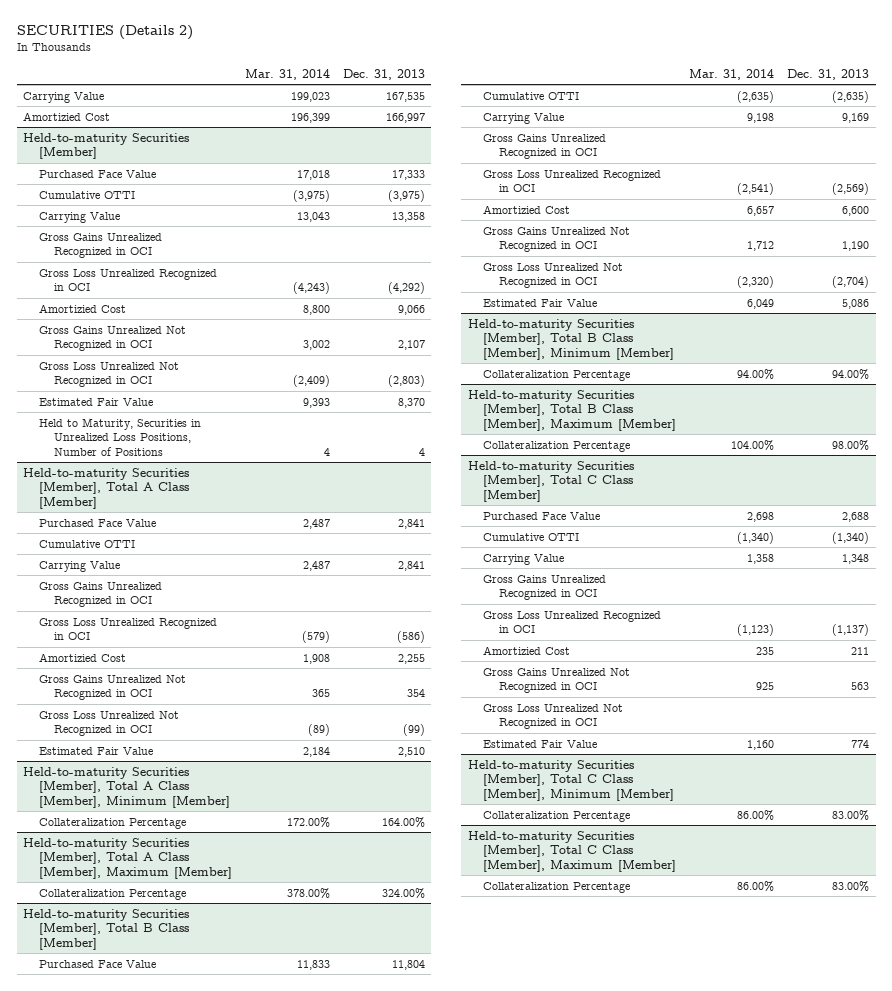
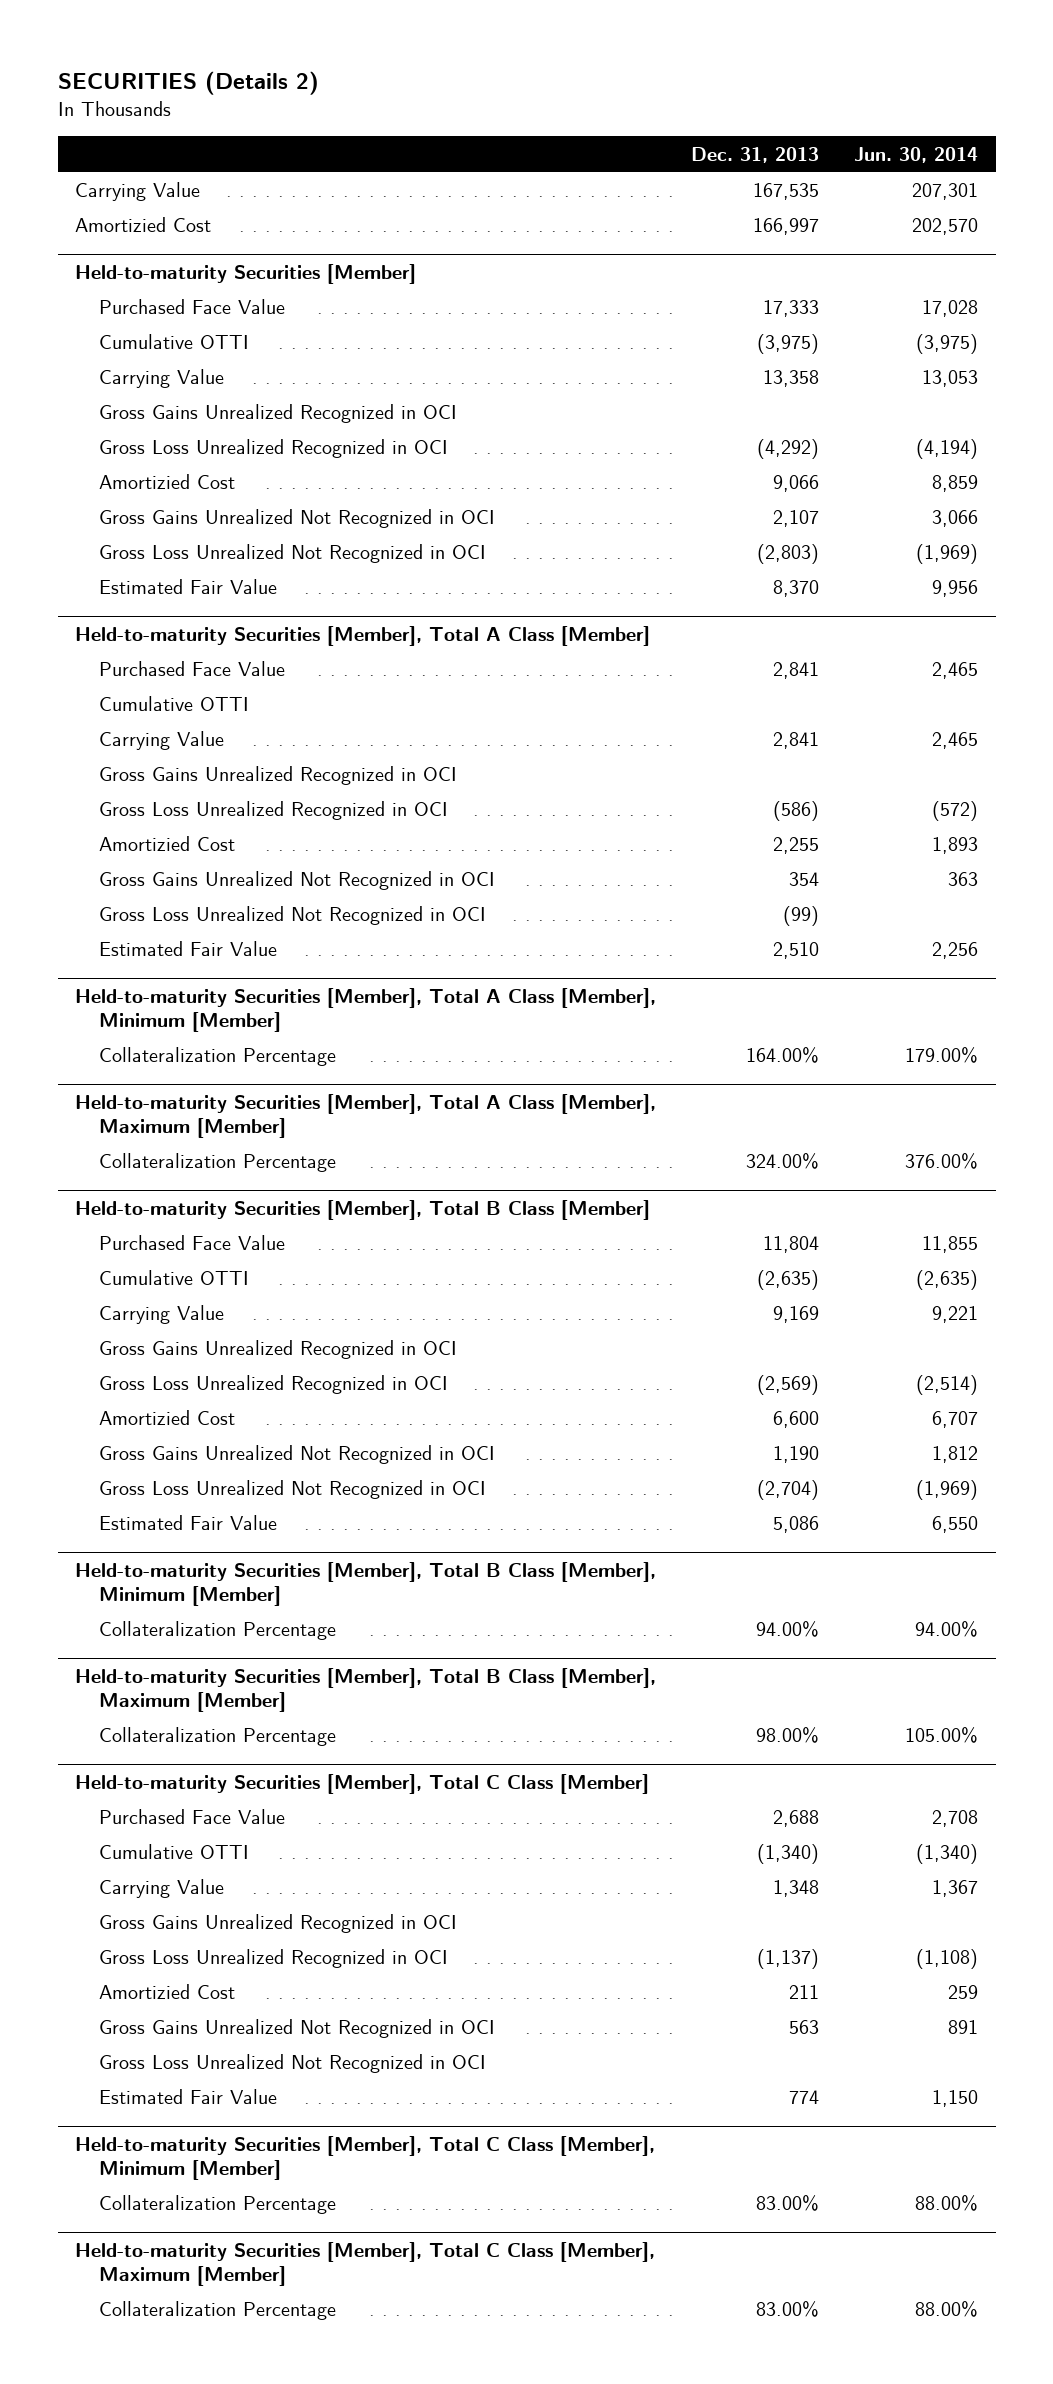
[244,68,330,80] Mar. 31, 2014 -> none
none -> [854,146,979,163] Jun. 30, 2014
[38,417,201,456] Held to Maturity, Securities in Unrealized Loss Positions, Number of Positions -> none

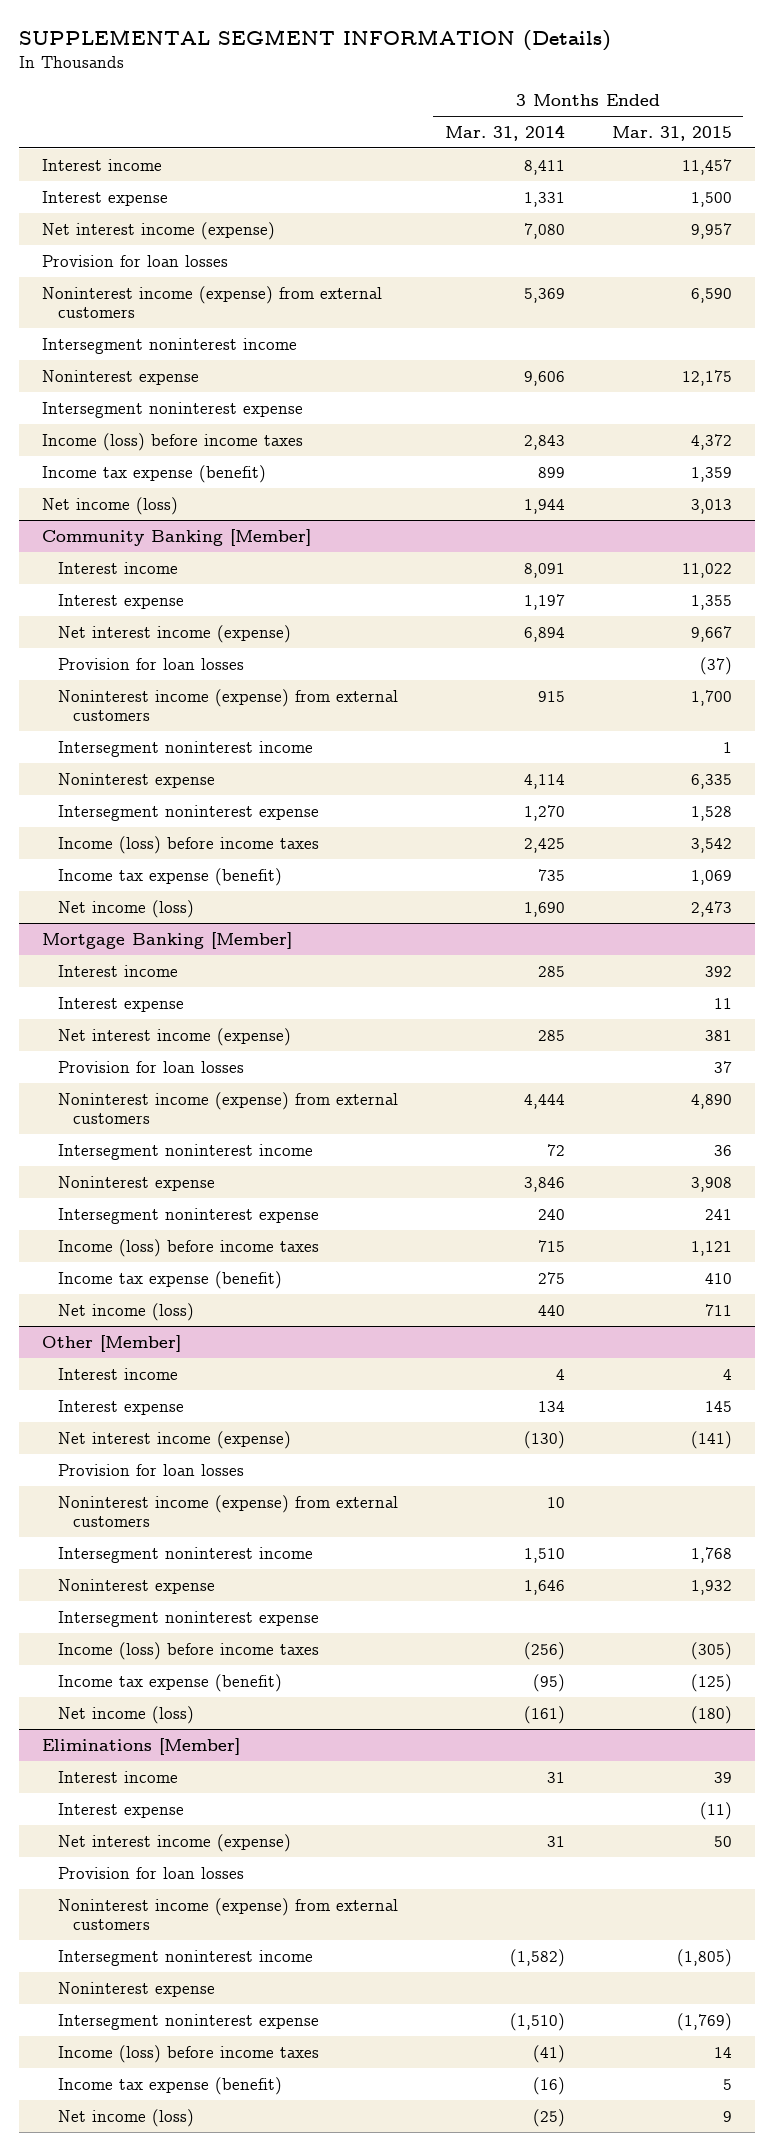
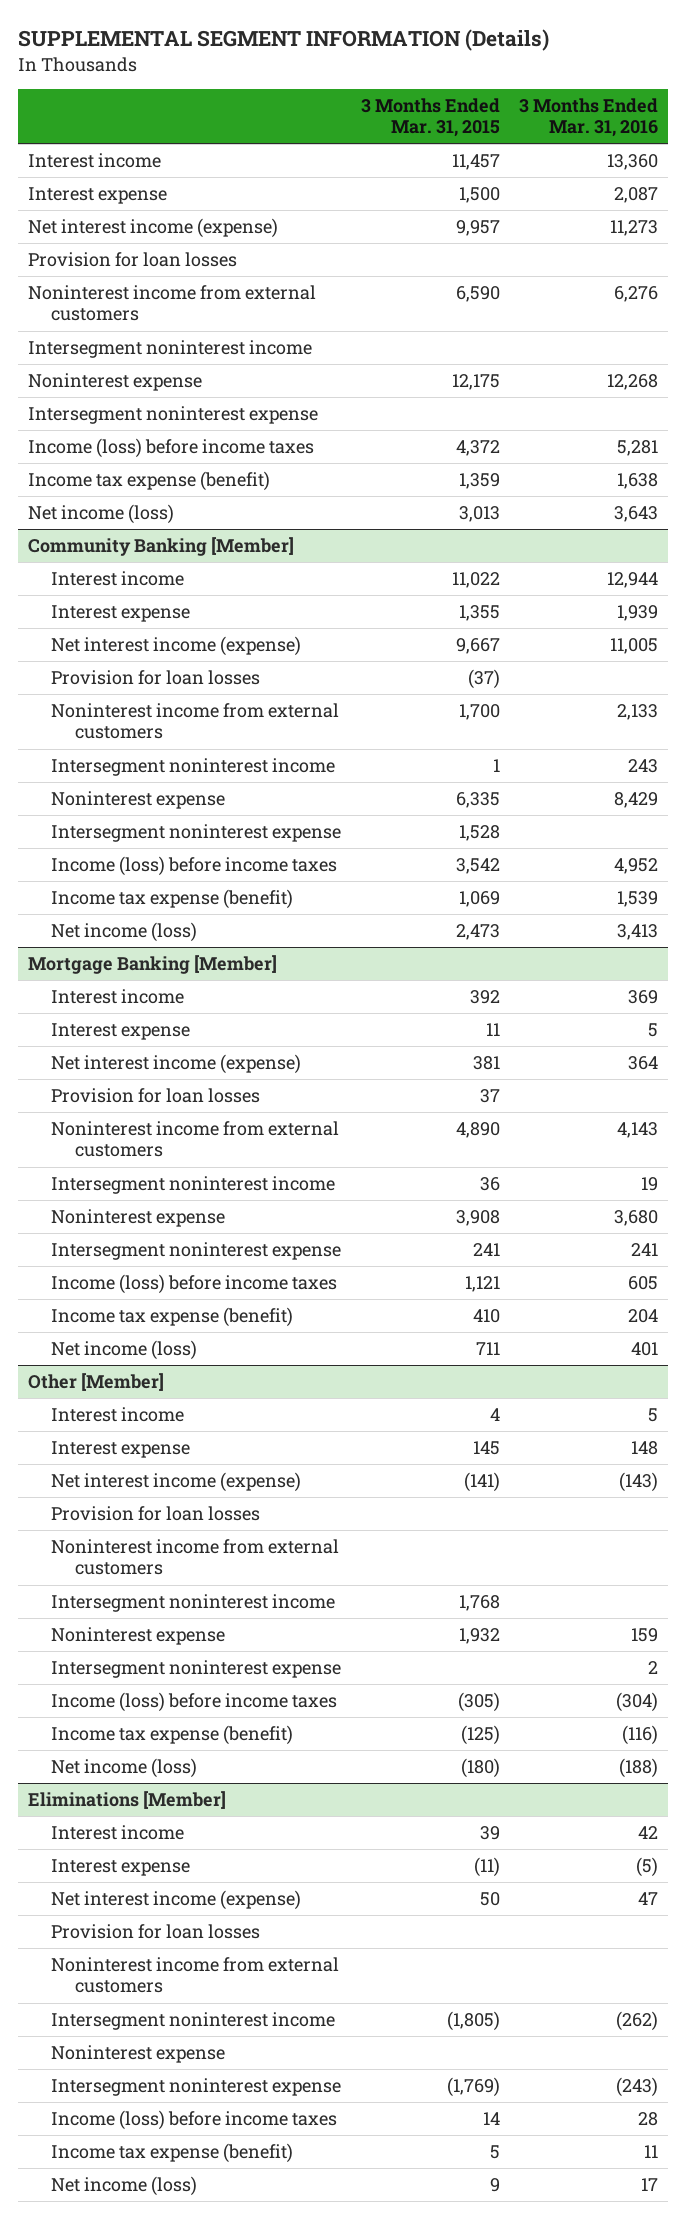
[444,124,565,141] Mar. 31, 2014 -> none
none -> [519,98,659,138] 3 Months Ended Mar. 31, 2016
[42,285,383,319] Noninterest income (expense) from external customers -> [27,285,316,322] Noninterest income from external customers
[57,688,398,722] Noninterest income (expense) from external customers -> [51,703,340,740] Noninterest income from external customers
[57,1091,398,1125] Noninterest income (expense) from external customers -> [51,1121,340,1158] Noninterest income from external customers
[57,1494,398,1528] Noninterest income (expense) from external customers -> [51,1539,340,1576] Noninterest income from external customers
[57,1897,398,1931] Noninterest income (expense) from external customers -> [51,1957,340,1994] Noninterest income from external customers

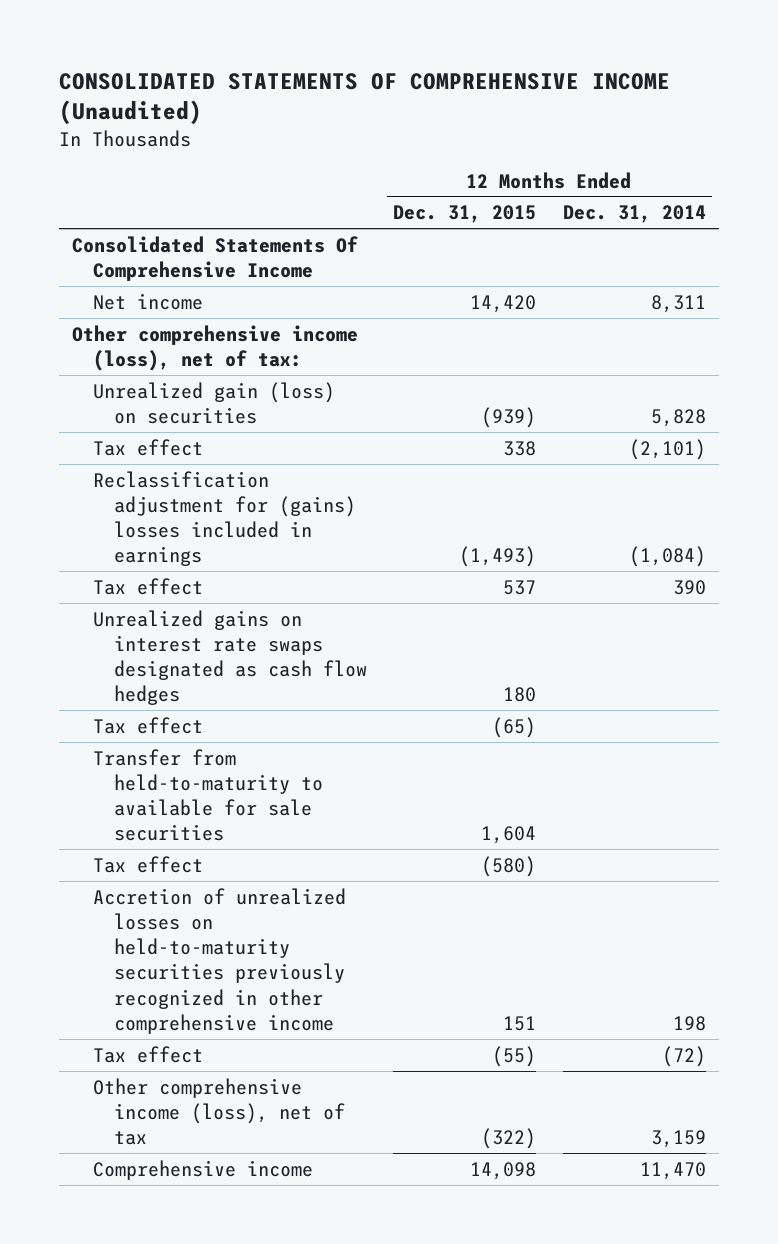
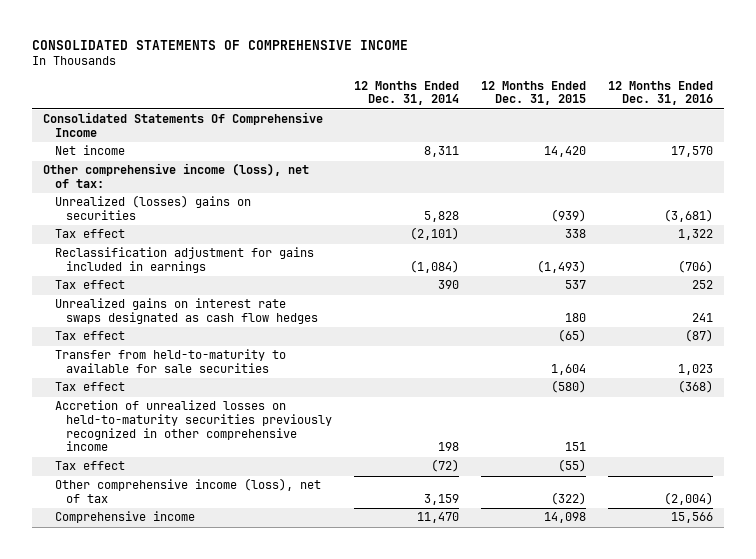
[59,73,671,126] CONSOLIDATED STATEMENTS OF COMPREHENSIVE INCOME (Unaudited) -> [32,39,409,50] CONSOLIDATED STATEMENTS OF COMPREHENSIVE INCOME
none -> [608,80,714,106] 12 Months Ended Dec. 31, 2016
[93,381,336,424] Unrealized gain (loss) on securities -> [54,195,251,221] Unrealized (losses) gains on securities
[93,470,357,567] Reclassification adjustment for (gains) losses included in earnings -> [54,247,314,274] Reclassification adjustment for gains included in earnings

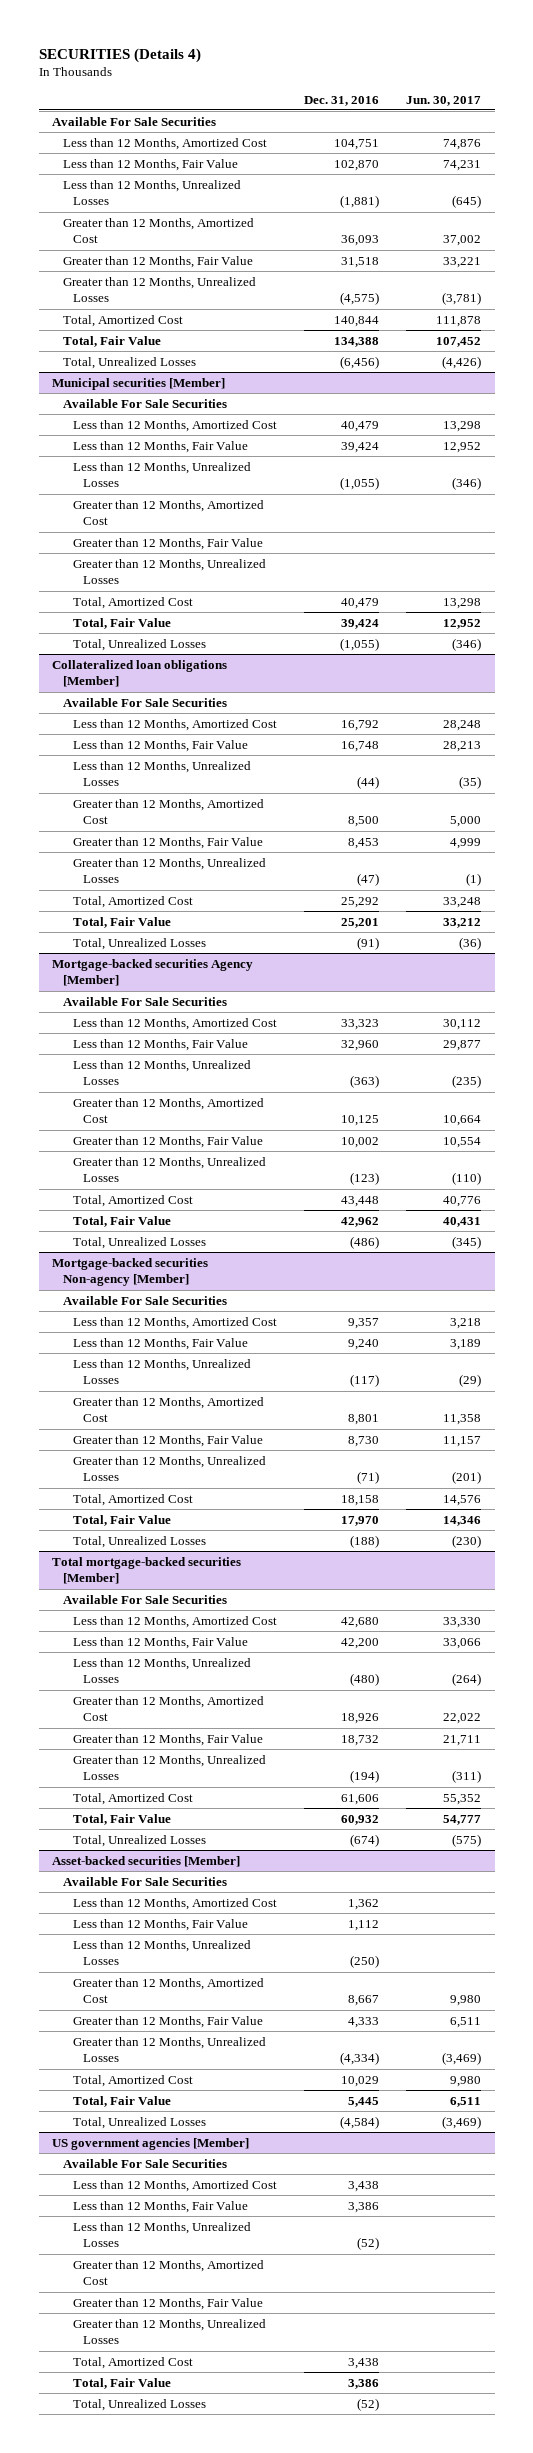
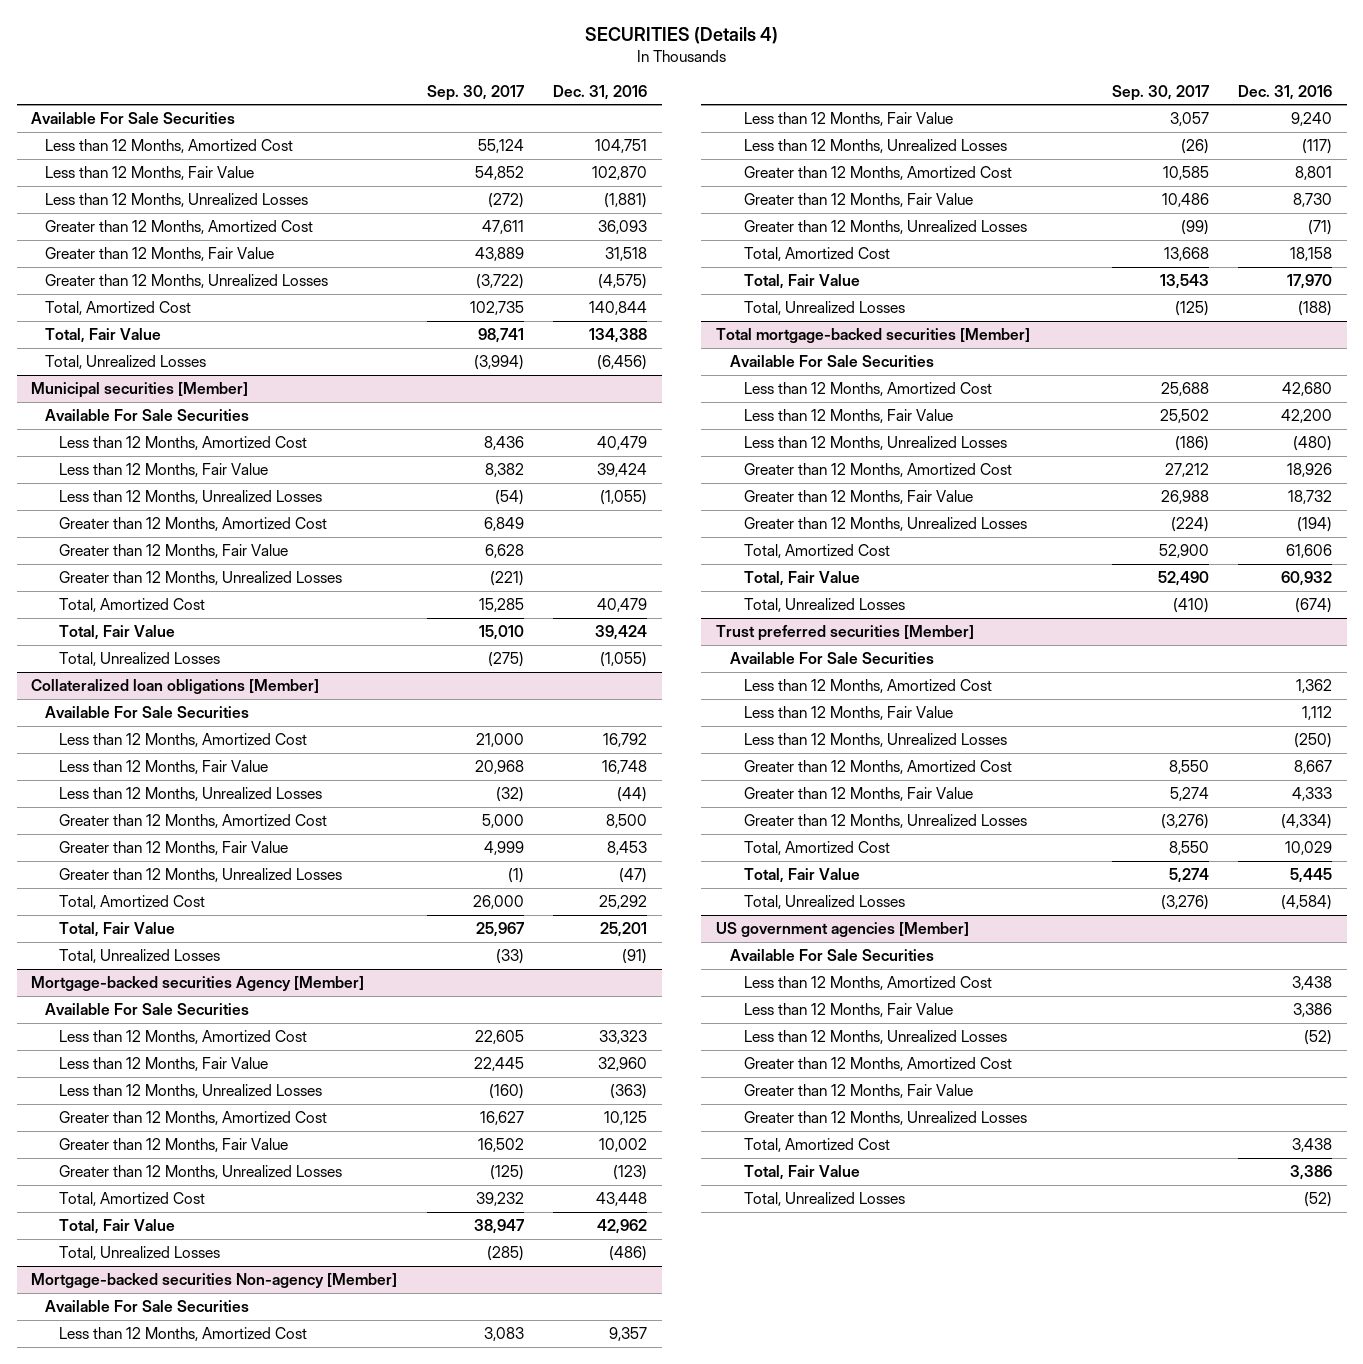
[406,95,482,106] Jun. 30, 2017 -> none
none -> [426,84,524,101] Sep. 30, 2017
[52,1855,241,1867] Asset-backed securities [Member] -> [716,624,975,641] Trust preferred securities [Member]

